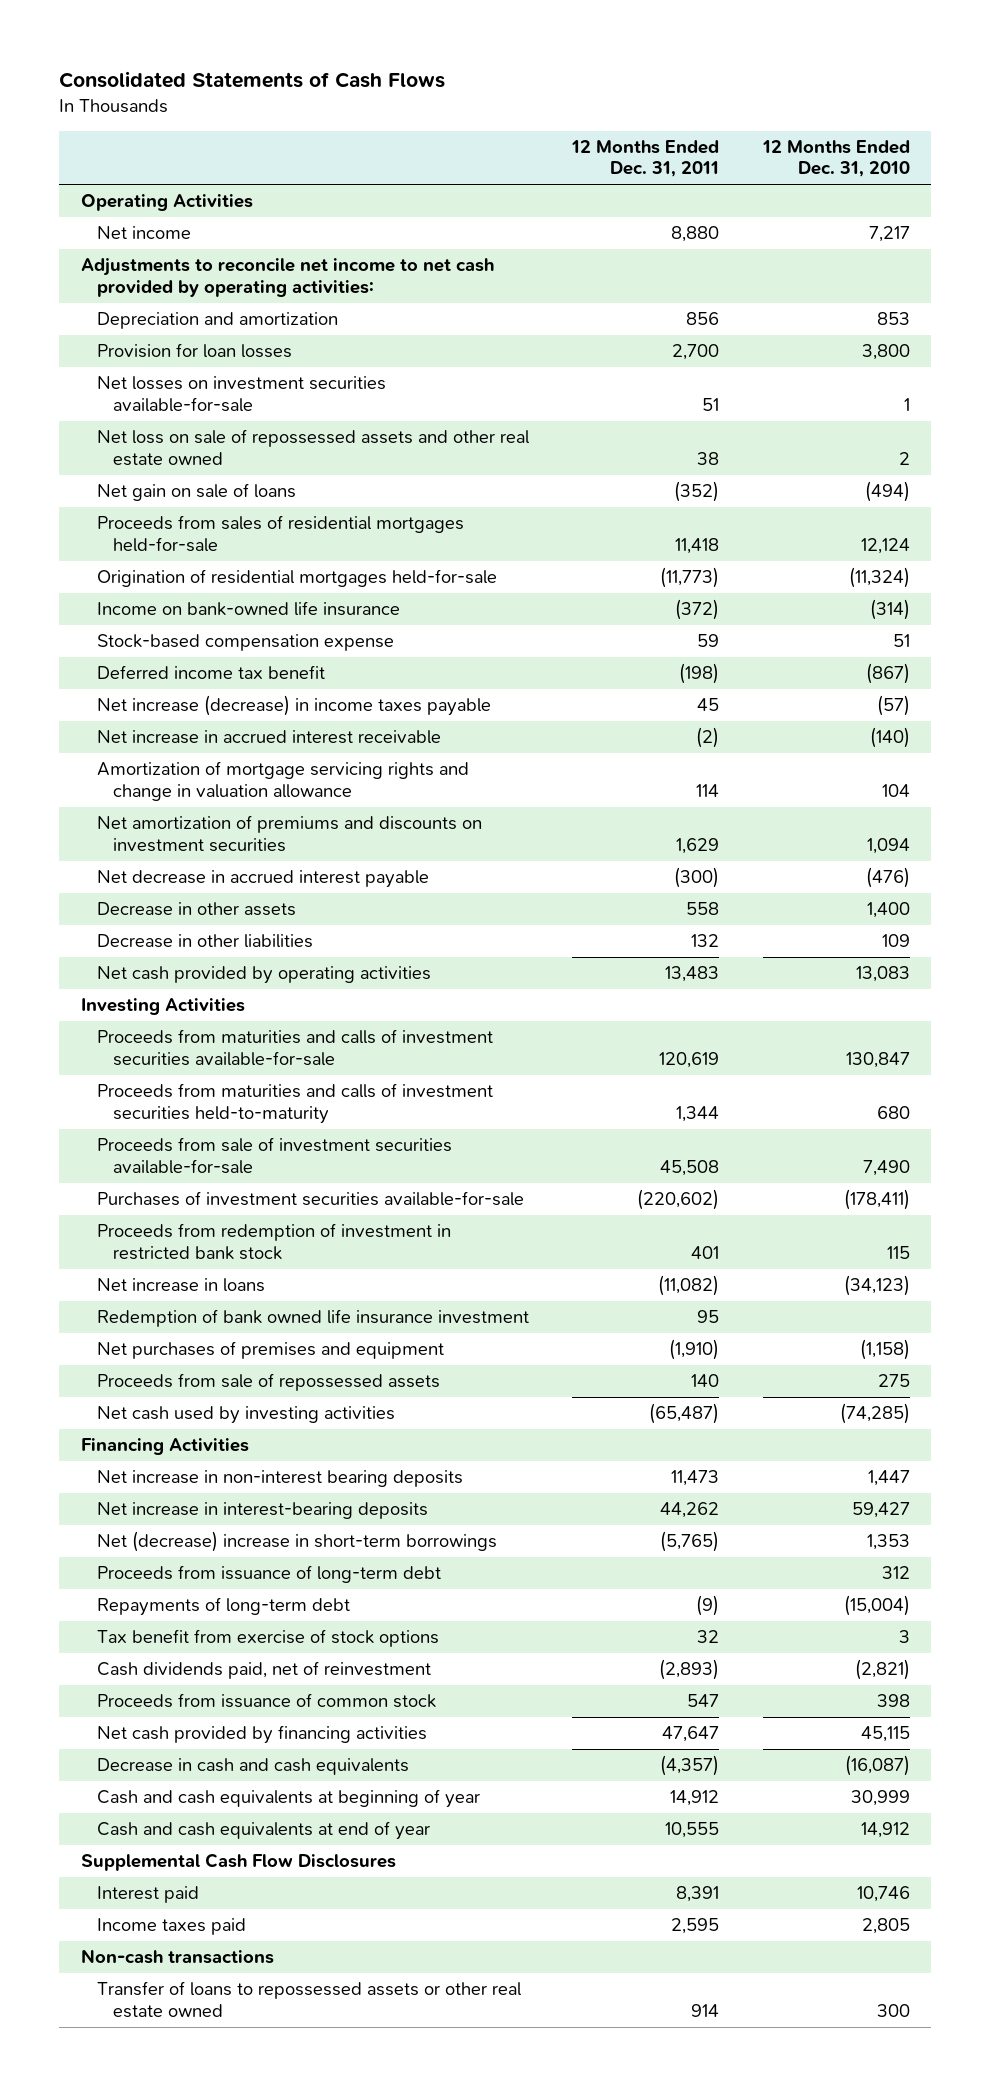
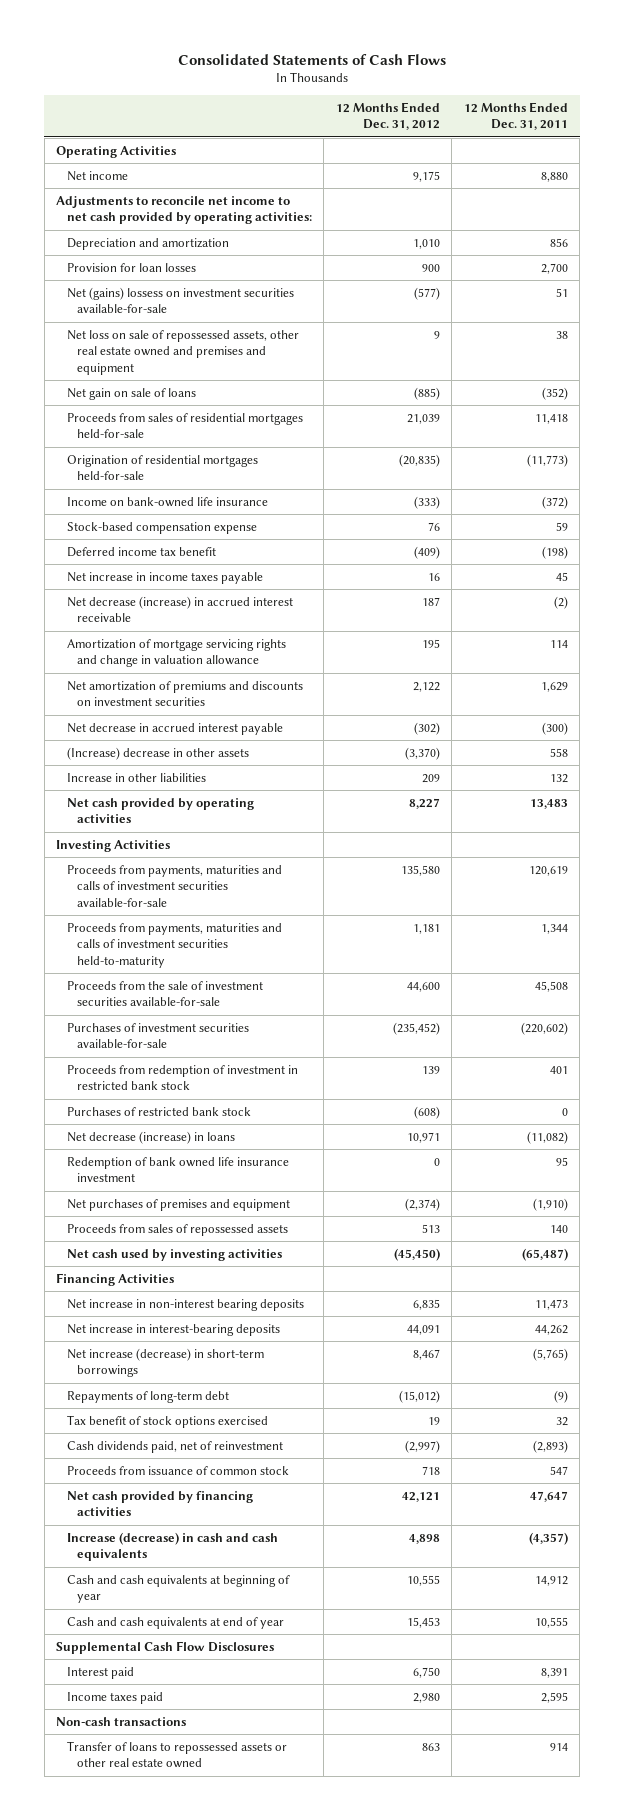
[761,140,910,178] 12 Months Ended Dec. 31, 2010 -> none
none -> [335,101,440,131] 12 Months Ended Dec. 31, 2012
[96,376,386,412] Net losses on investment securities available-for-sale -> [66,286,294,314] Net (gains) lossess on investment securities available-for-sale
[96,429,529,466] Net loss on sale of repossessed assets and other real estate owned -> [66,329,299,375] Net loss on sale of repossessed assets, other real estate owned and premises and equipment
[96,695,491,717] Net increase (decrease) in income taxes payable -> [66,571,263,584] Net increase in income taxes payable
[96,730,441,745] Net increase in accrued interest receivable -> [66,595,293,623] Net decrease (increase) in accrued interest receivable
[96,902,296,917] Decrease in other assets -> [66,746,249,760] (Increase) decrease in other assets
[96,934,313,949] Decrease in other liabilities -> [66,772,206,782] Increase in other liabilities
[96,1029,493,1066] Proceeds from maturities and calls of investment securities available-for-sale -> [66,864,282,907] Proceeds from payments, maturities and calls of investment securities available-for-sale
[96,1083,493,1124] Proceeds from maturities and calls of investment securities held-to-maturity -> [66,922,282,968] Proceeds from payments, maturities and calls of investment securities held-to-maturity
[96,1137,452,1174] Proceeds from sale of investment securities available-for-sale -> [66,980,263,1007] Proceeds from the sale of investment securities available-for-sale
none -> [66,1106,251,1116] Purchases of restricted bank stock
[96,1278,265,1293] Net increase in loans -> [66,1130,235,1144] Net decrease (increase) in loans
[96,1373,440,1392] Proceeds from sale of repossessed assets -> [66,1223,288,1236] Proceeds from sales of repossessed assets
[96,1565,441,1584] Proceeds from issuance of long-term debt -> none
[96,1531,497,1553] Net (decrease) increase in short-term borrowings -> [66,1347,264,1378] Net increase (decrease) in short-term borrowings
[96,1629,439,1648] Tax benefit from exercise of stock options -> [66,1414,268,1428] Tax benefit of stock options exercised
[96,1758,409,1776] Decrease in cash and cash equivalents -> [66,1531,278,1562] Increase (decrease) in cash and cash equivalents

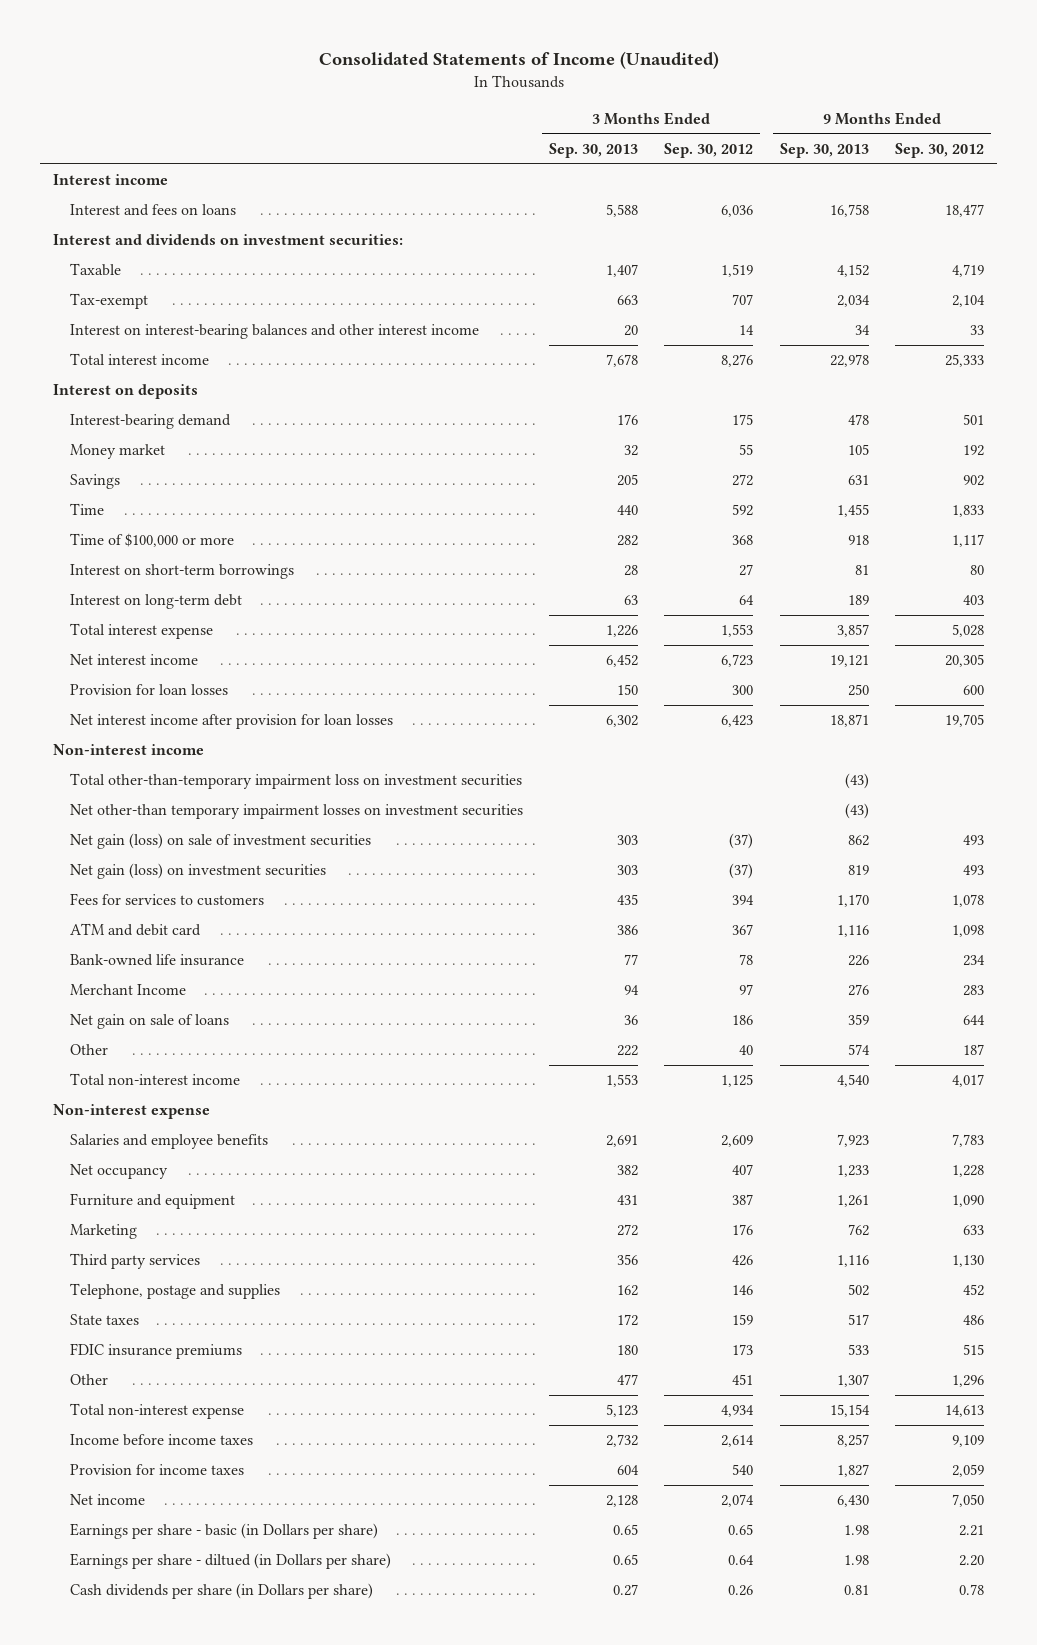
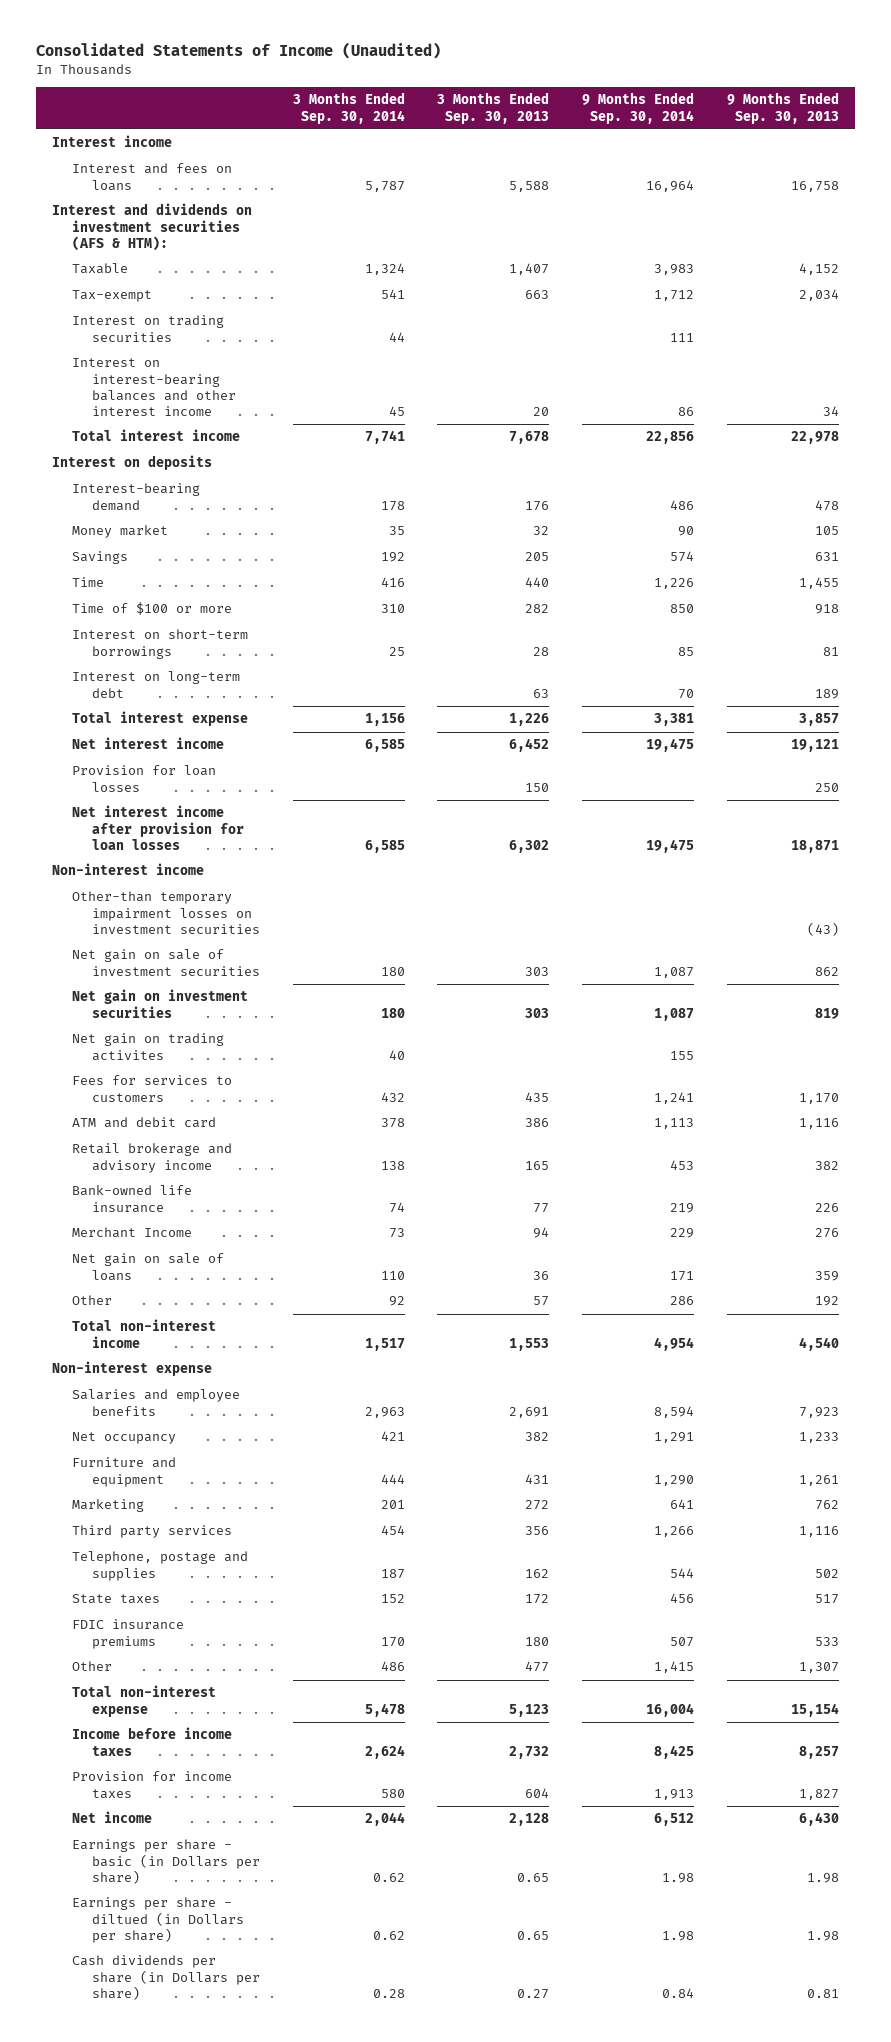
[664,142,754,158] Sep. 30, 2012 -> none
[894,142,984,158] Sep. 30, 2012 -> none
none -> [292,92,405,124] 3 Months Ended Sep. 30, 2014
none -> [581,92,694,124] 9 Months Ended Sep. 30, 2014
[53,234,404,246] Interest and dividends on investment securities: -> [52,203,253,251] Interest and dividends on investment securities (AFS & HTM):
none -> [72,315,225,342] Interest on trading securities
[69,533,234,548] Time of $100,000 or more -> [72,602,233,616] Time of $100 or more
[69,804,523,820] Net other-than temporary impairment losses on investment securities -> none
[69,773,522,790] Total other-than-temporary impairment loss on investment securities -> [72,891,261,934] Other-than temporary impairment losses on investment securities
[69,833,371,850] Net gain (loss) on sale of investment securities -> [72,949,261,976] Net gain on sale of investment securities
[69,863,326,880] Net gain (loss) on investment securities -> [72,989,249,1018] Net gain on investment securities
none -> [72,1033,225,1061] Net gain on trading activites
none -> [72,1143,233,1173] Retail brokerage and advisory income
[616,1045,638,1057] 222 -> [533,1296,550,1307] 57
[847,1044,870,1056] 574 -> [814,1296,839,1307] 192

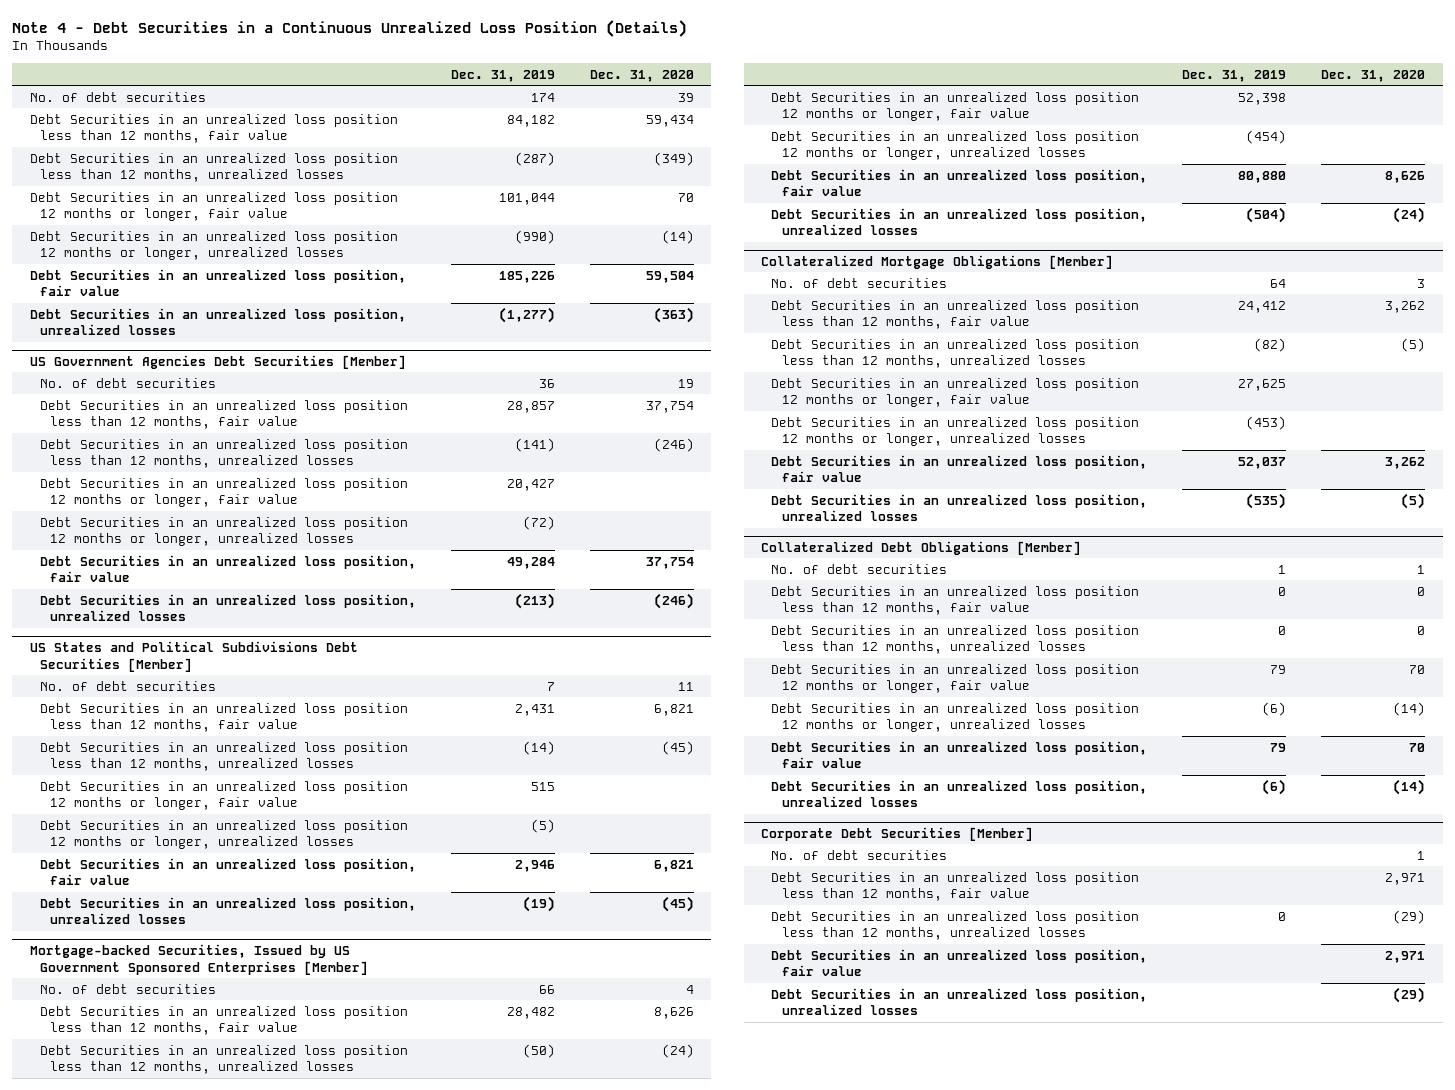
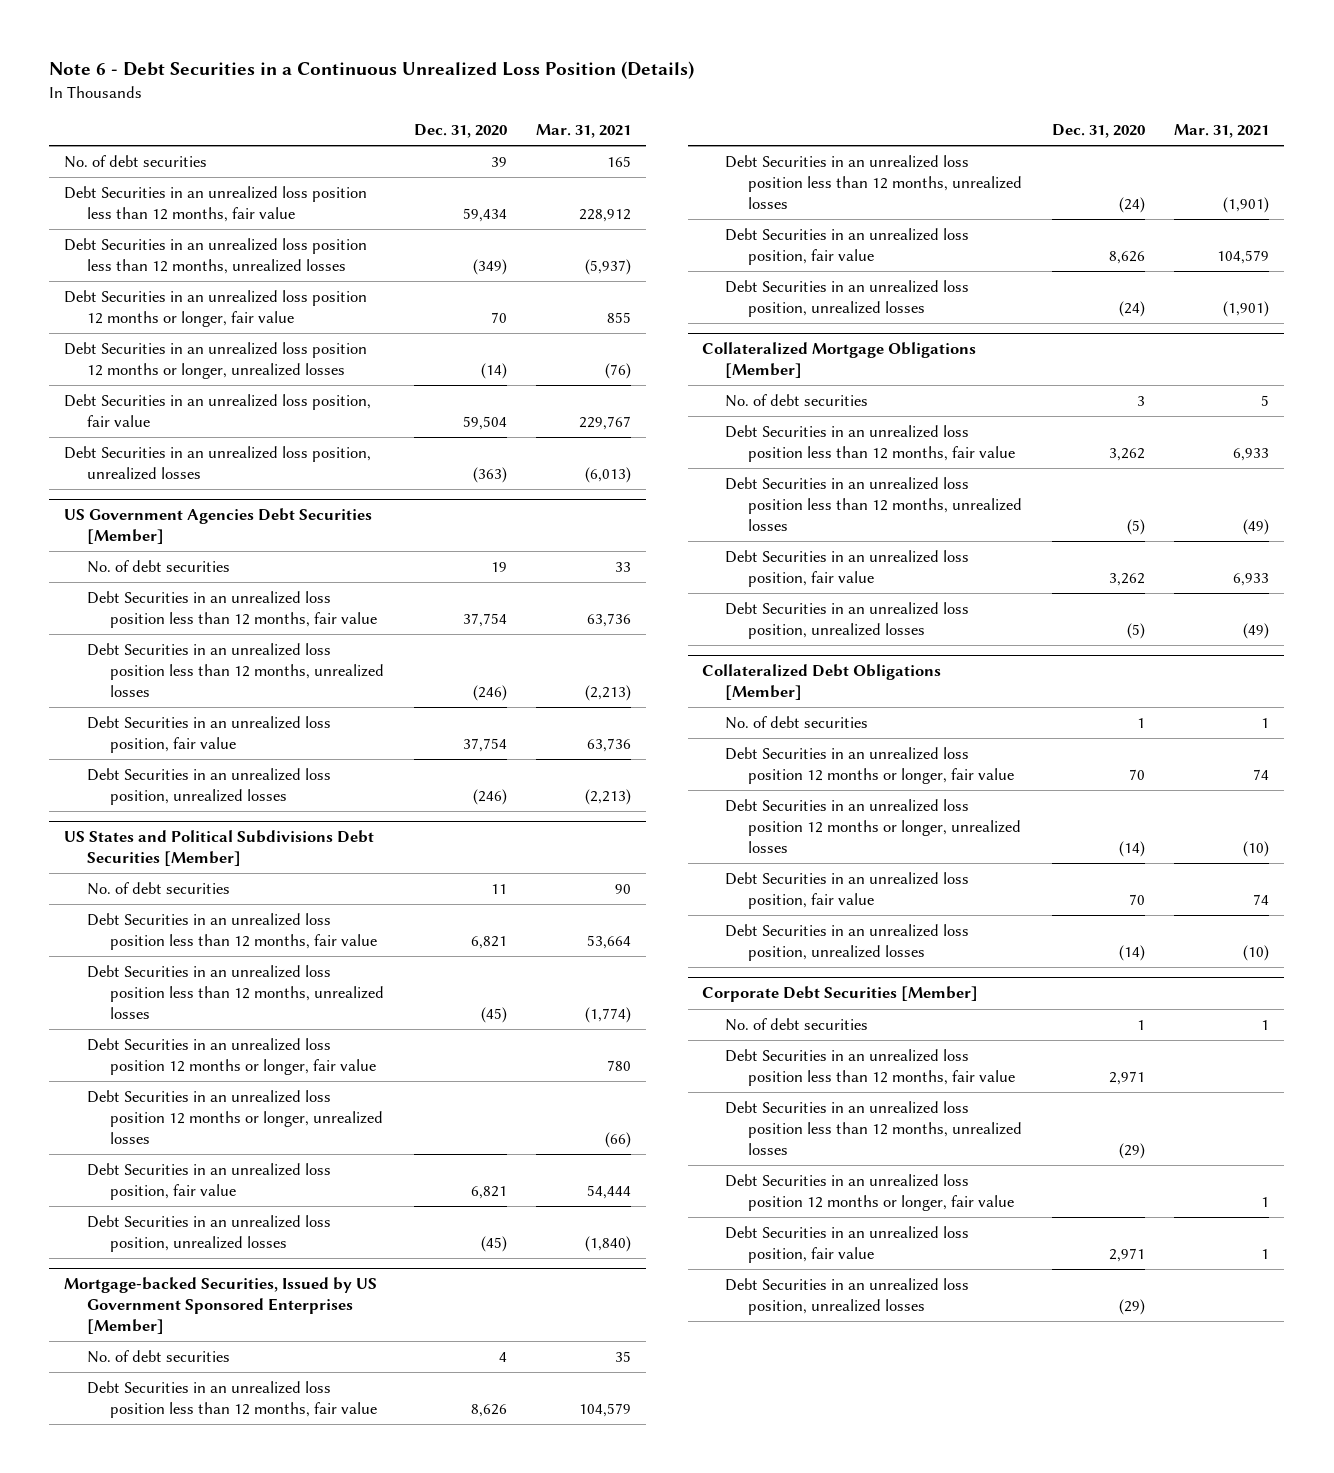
[12,19,688,37] Note 4 - Debt Securities in a Continuous Unrealized Loss Position (Details) -> [49,61,695,80] Note 6 - Debt Securities in a Continuous Unrealized Loss Position (Details)
[450,70,555,83] Dec. 31, 2019 -> none
none -> [536,124,632,139] Mar. 31, 2021
[40,477,409,508] Debt Securities in an unrealized loss position 12 months or longer, fair value -> none
[40,516,409,547] Debt Securities in an unrealized loss position 12 months or longer, unrealized losses -> none
[771,91,1140,122] Debt Securities in an unrealized loss position 12 months or longer, fair value -> none
[771,130,1140,161] Debt Securities in an unrealized loss position 12 months or longer, unrealized losses -> none
[771,377,1140,408] Debt Securities in an unrealized loss position 12 months or longer, fair value -> none
[771,416,1140,447] Debt Securities in an unrealized loss position 12 months or longer, unrealized losses -> none
[771,585,1140,616] Debt Securities in an unrealized loss position less than 12 months, fair value -> none
[771,624,1140,655] Debt Securities in an unrealized loss position less than 12 months, unrealized losses -> none
none -> [725,1173,1015,1211] Debt Securities in an unrealized loss position 12 months or longer, fair value

